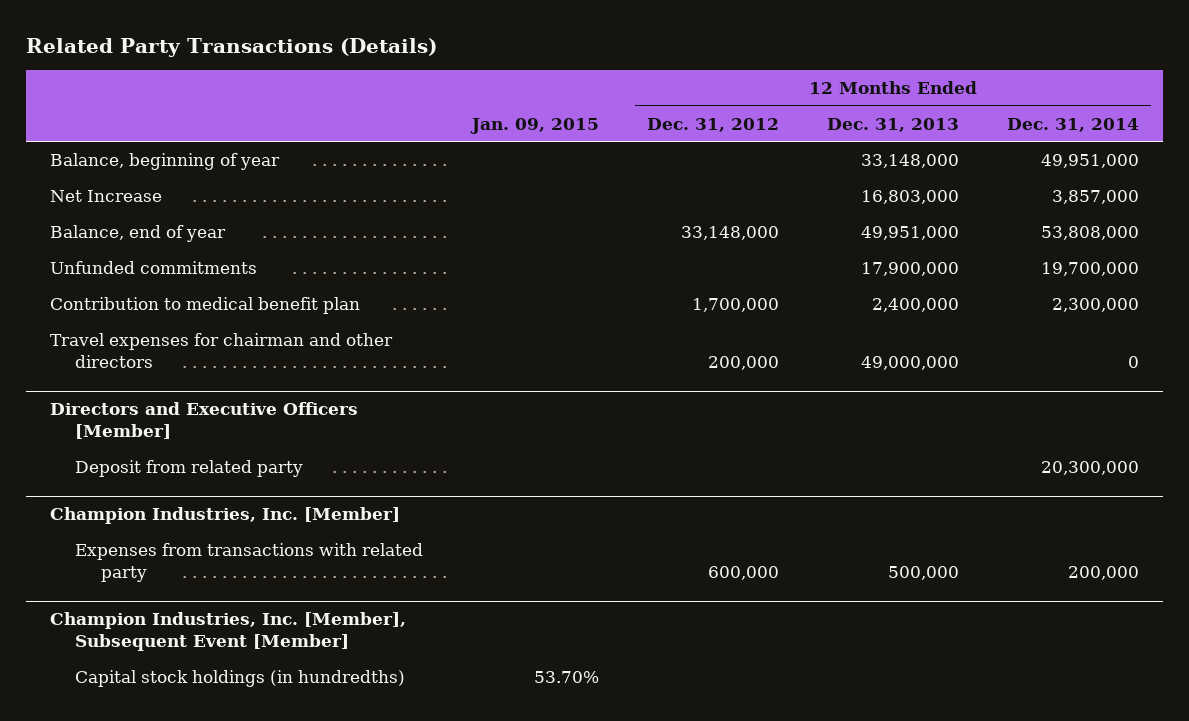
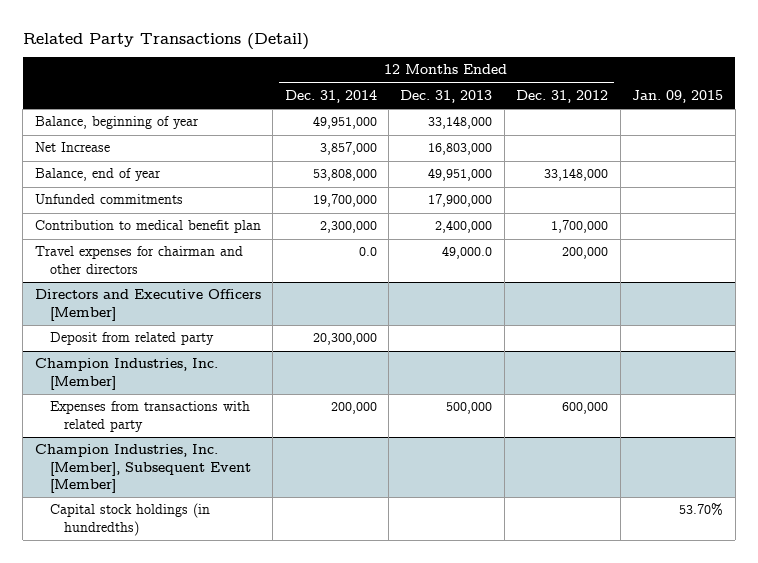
[25,37,437,57] Related Party Transactions (Details) -> [22,32,309,50] Related Party Transactions (Detail)
[860,356,959,371] 49,000,000 -> [442,246,493,260] 49,000.0
[1128,356,1140,369] 0 -> [358,247,377,257] 0.0

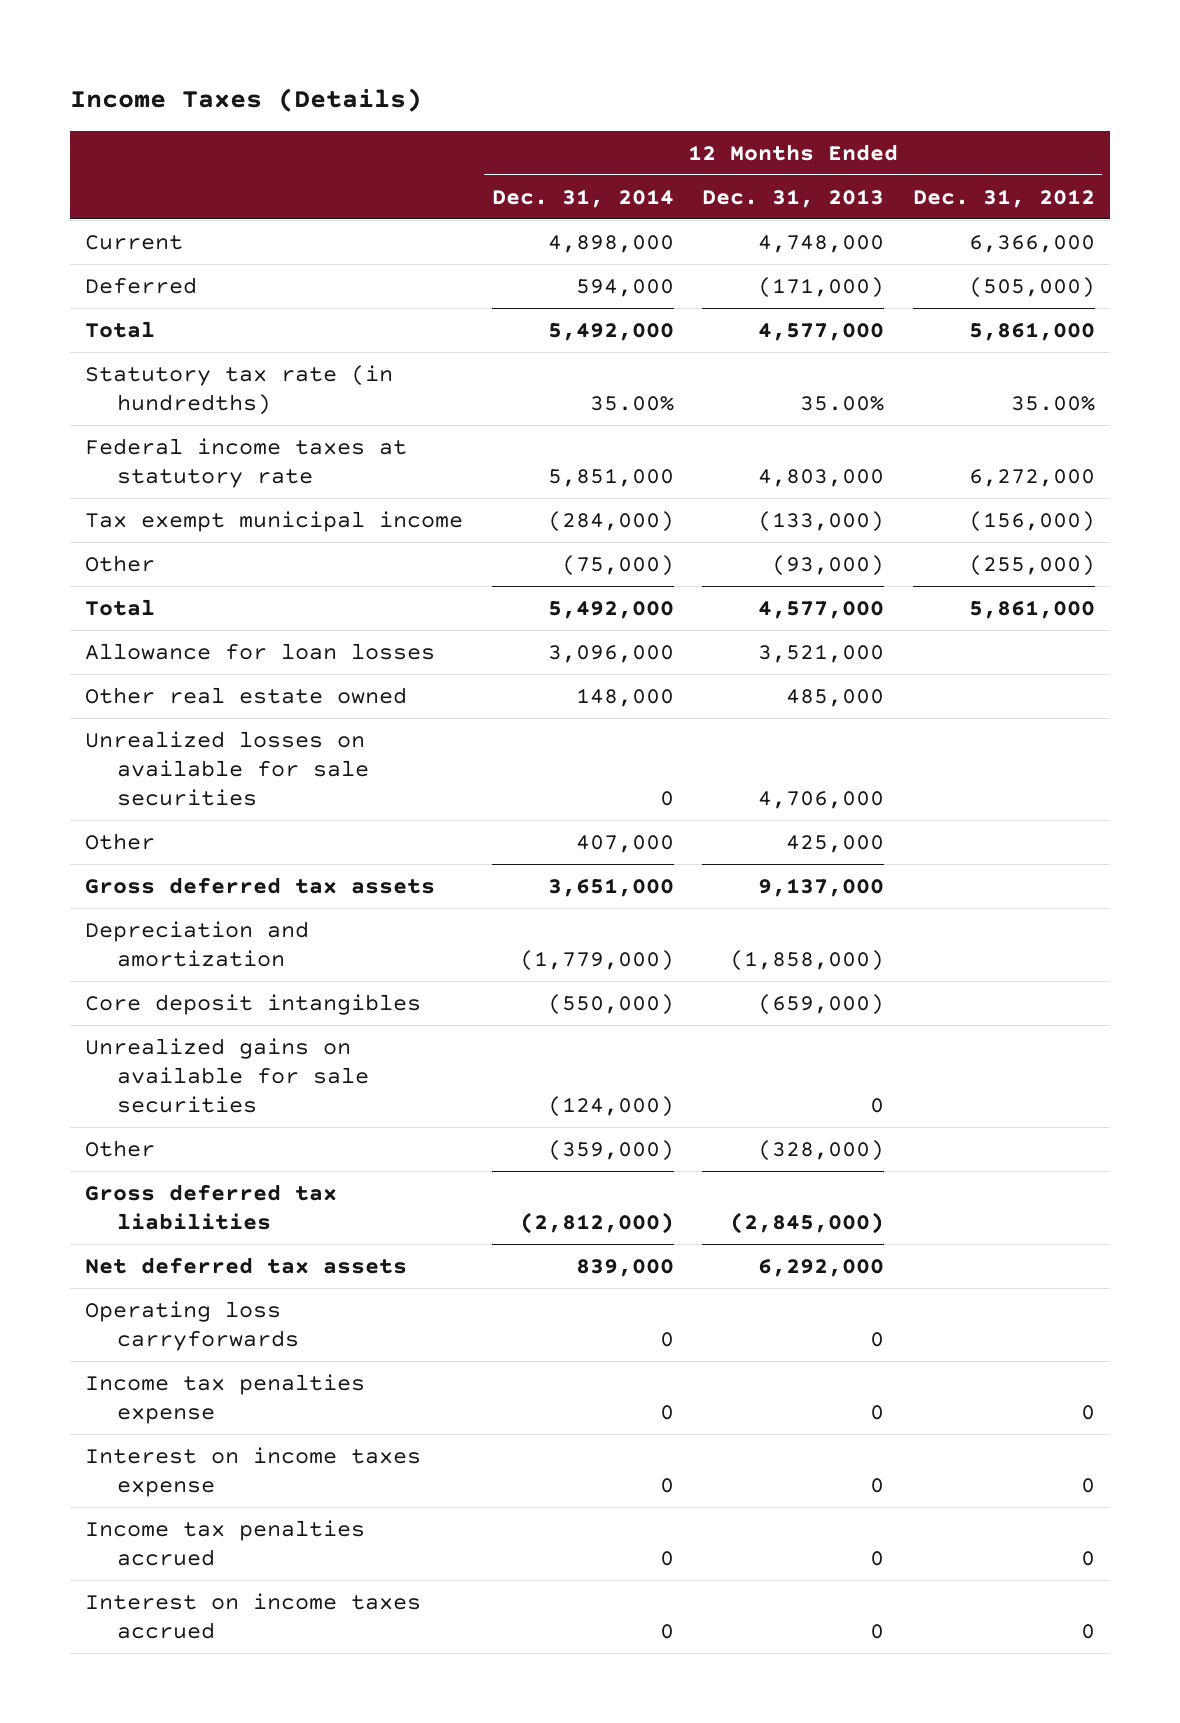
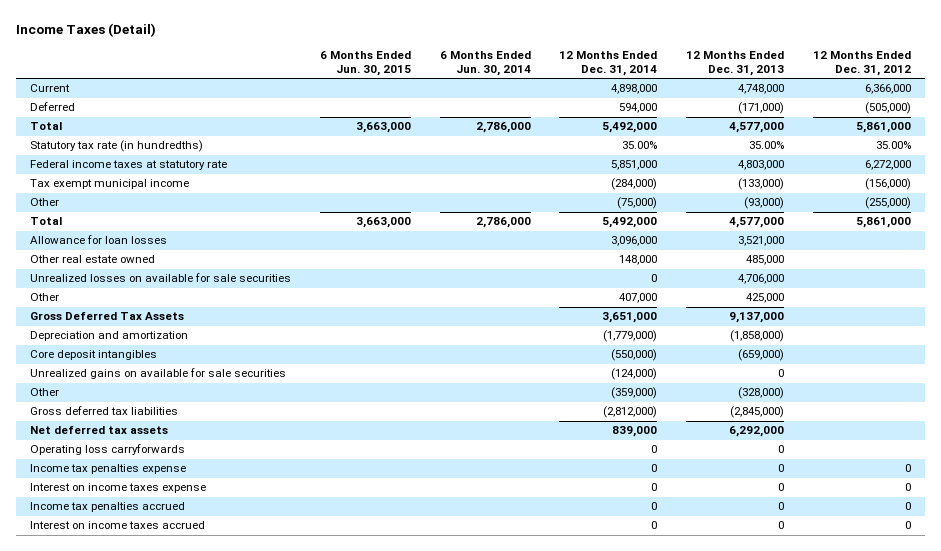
[70,88,423,113] Income Taxes (Details) -> [16,23,157,38] Income Taxes (Detail)
none -> [320,51,412,76] 6 Months Ended Jun. 30, 2015
none -> [439,51,531,76] 6 Months Ended Jun. 30, 2014
[84,876,435,894] Gross deferred tax assets -> [30,312,185,321] Gross Deferred Tax Assets

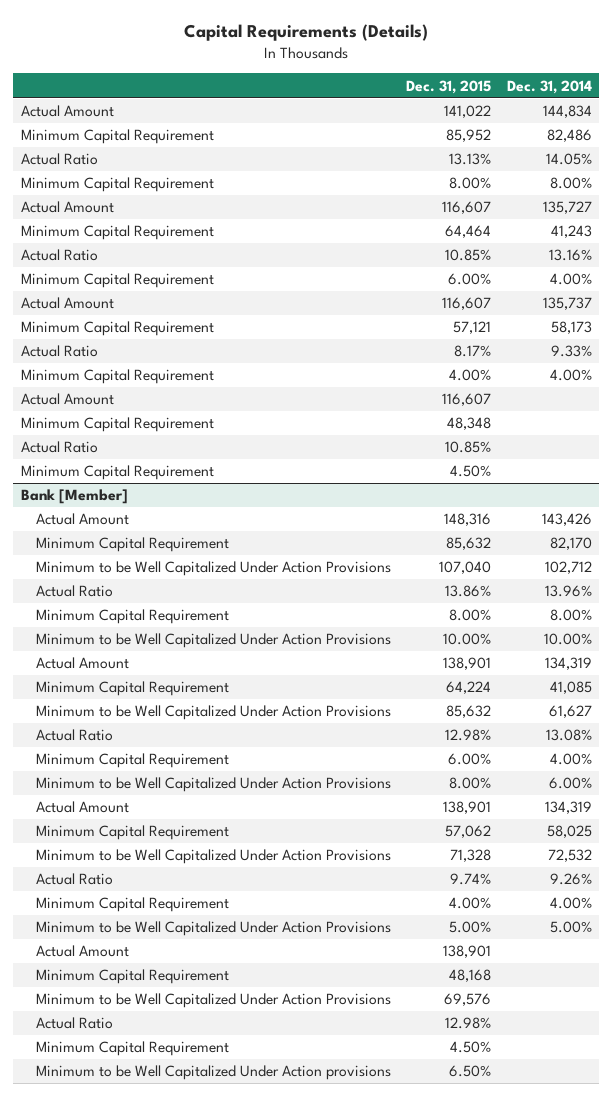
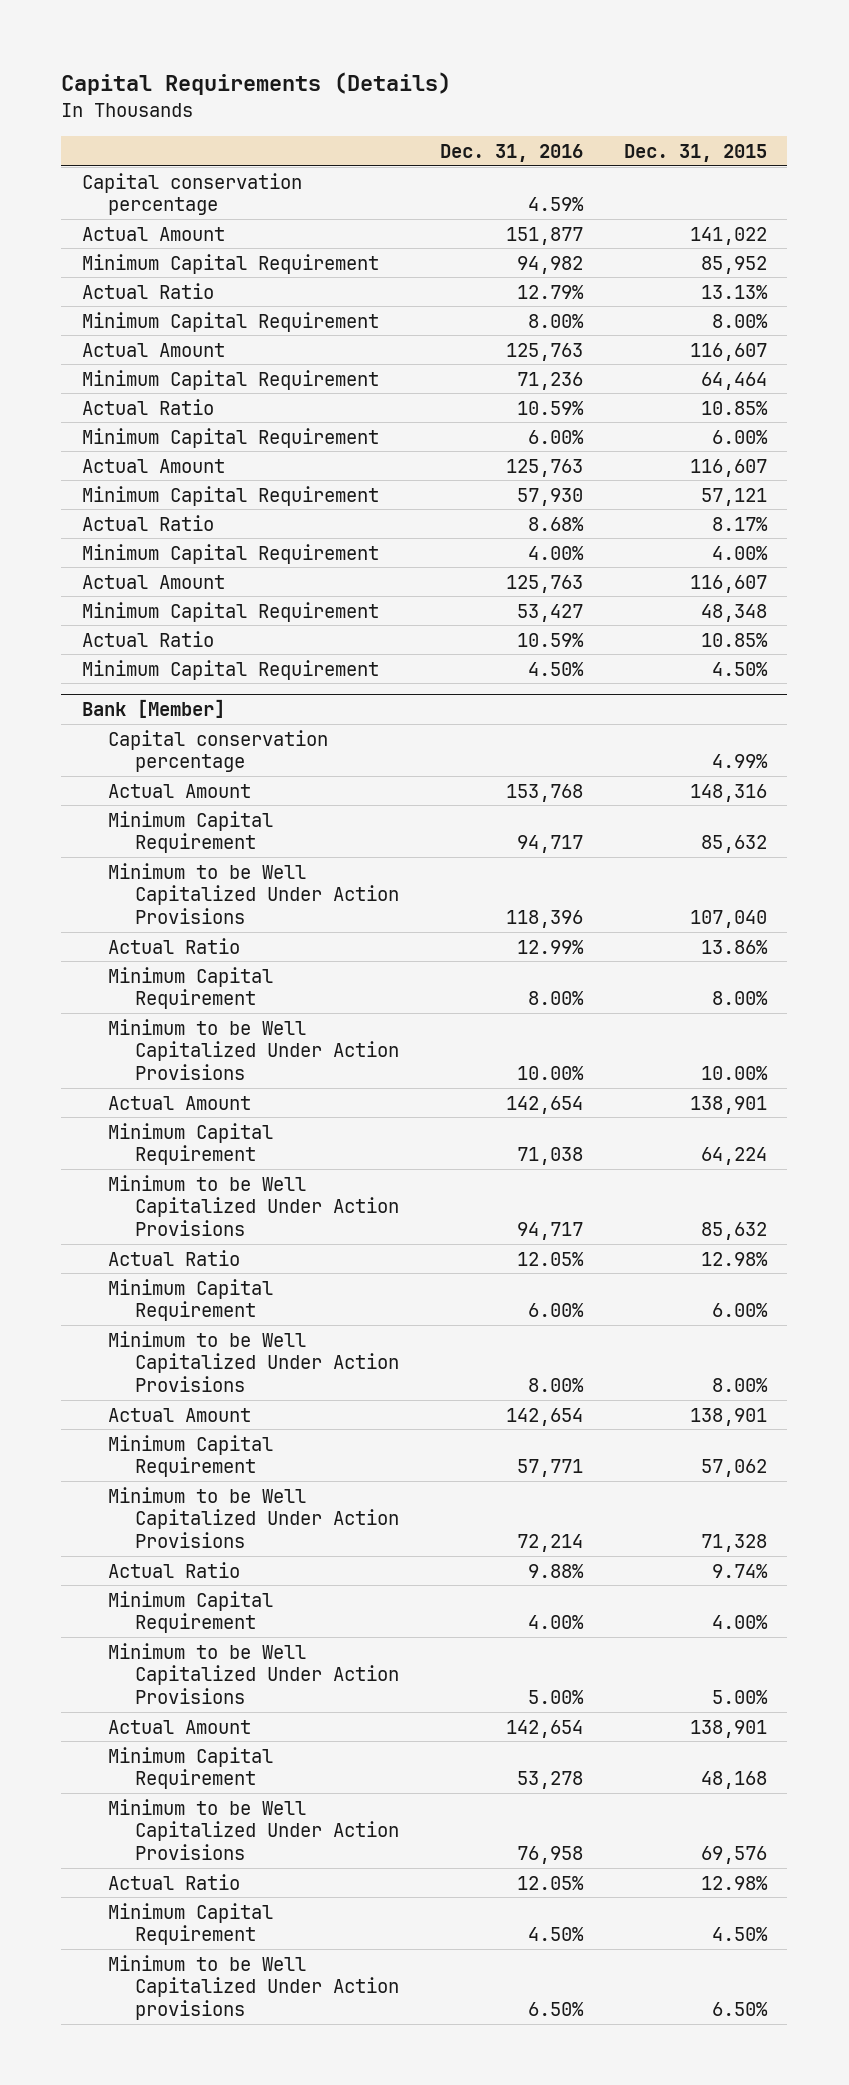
[506,79,592,94] Dec. 31, 2014 -> none
none -> [439,144,583,163] Dec. 31, 2016
none -> [81,172,302,216] Capital conservation percentage
none -> [108,729,329,773] Capital conservation percentage

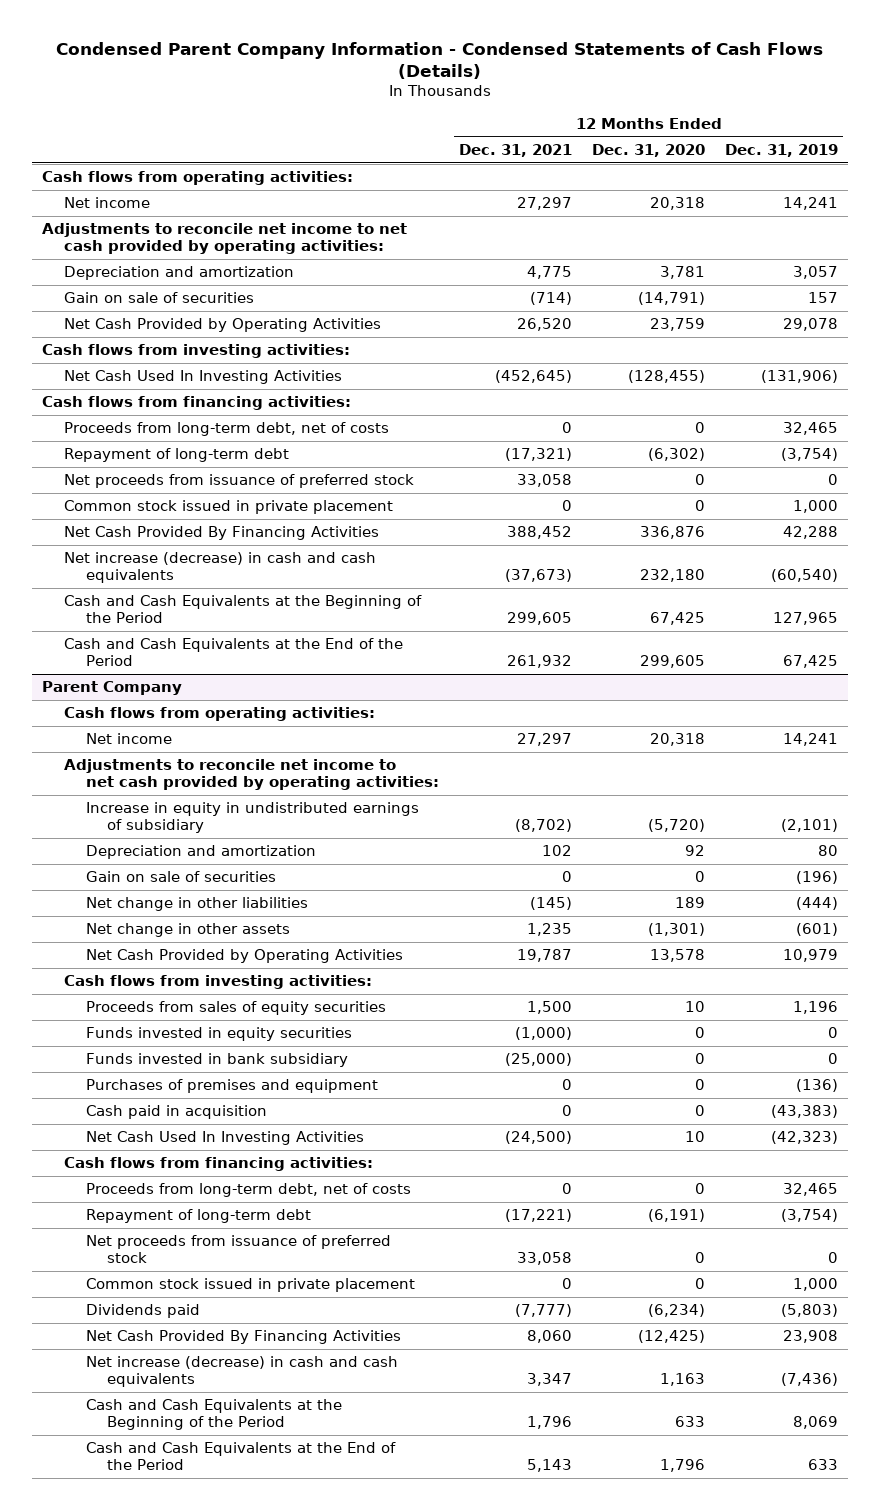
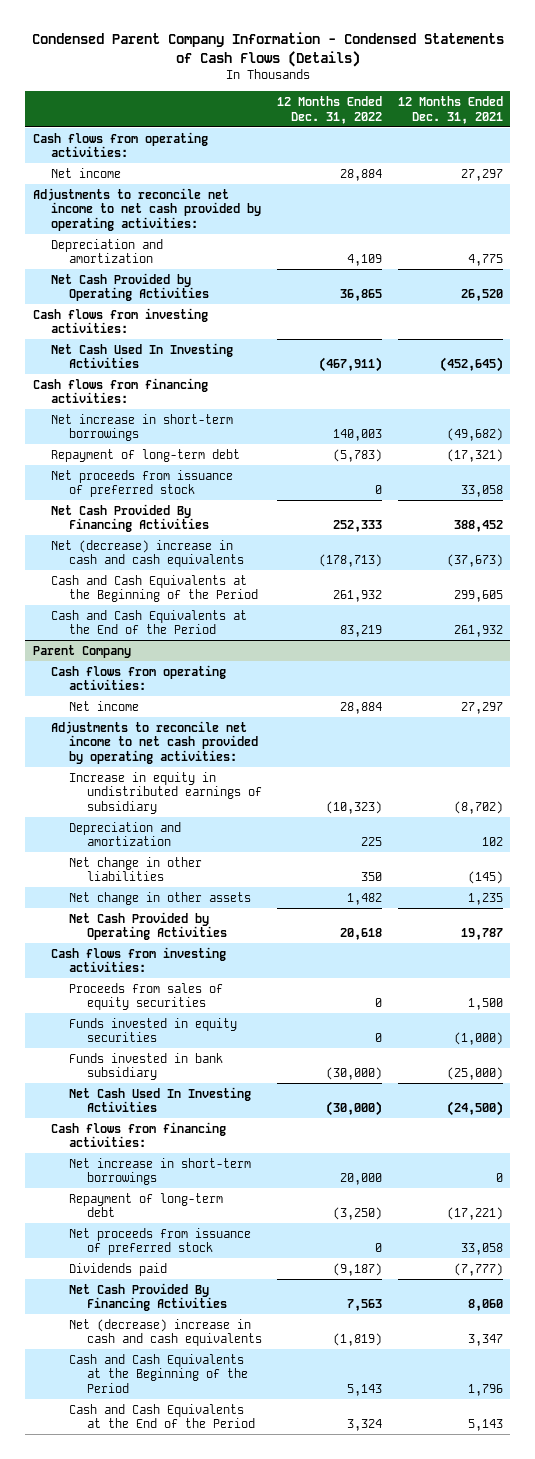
[592,144,706,158] Dec. 31, 2020 -> none
[725,144,839,158] Dec. 31, 2019 -> none
none -> [277,96,383,124] 12 Months Ended Dec. 31, 2022
[63,292,254,304] Gain on sale of securities -> none
[63,422,389,437] Proceeds from long-term debt, net of costs -> none
none -> [50,413,233,442] Net increase in short-term borrowings
[63,500,393,515] Common stock issued in private placement -> none
[63,552,376,584] Net increase (decrease) in cash and cash equivalents -> [50,539,244,568] Net (decrease) increase in cash and cash equivalents
[85,871,276,883] Gain on sale of securities -> none
[85,1079,378,1094] Purchases of premises and equipment -> none
[85,1105,267,1120] Cash paid in acquisition -> none
[85,1183,411,1198] Proceeds from long-term debt, net of costs -> none
none -> [68,1157,251,1186] Net increase in short-term borrowings
[85,1278,415,1293] Common stock issued in private placement -> none
[85,1356,398,1388] Net increase (decrease) in cash and cash equivalents -> [68,1318,262,1347] Net (decrease) increase in cash and cash equivalents

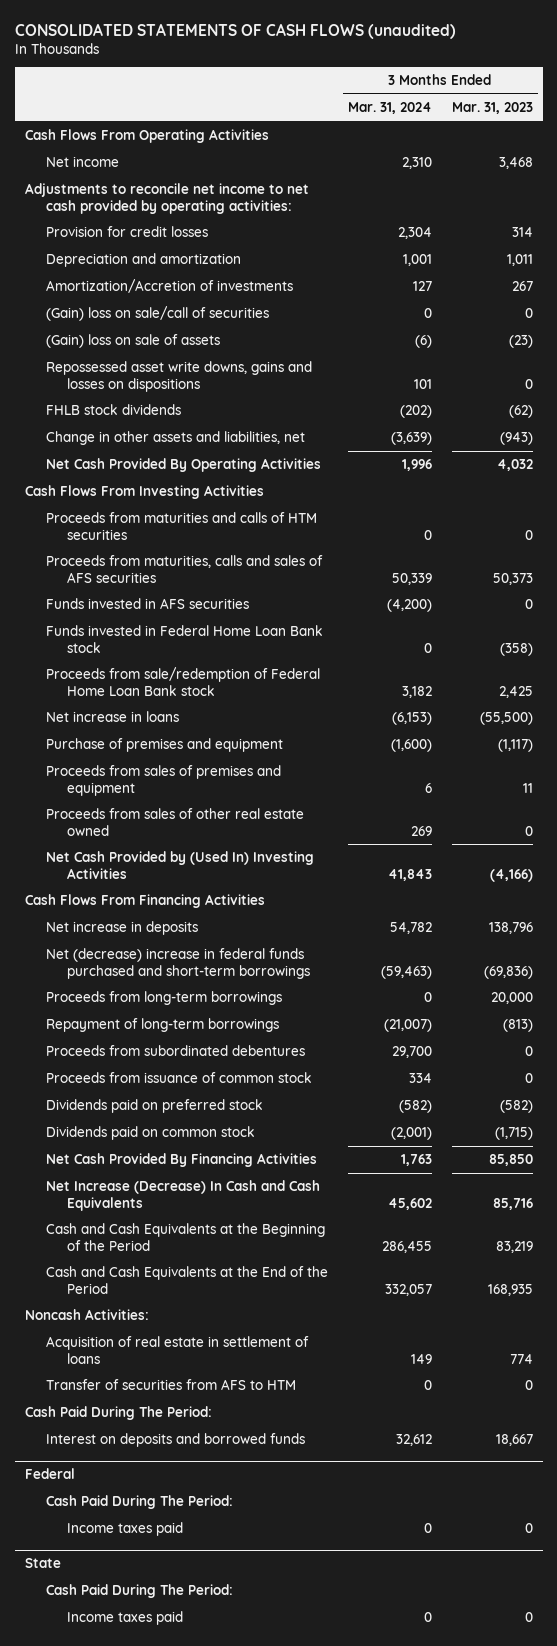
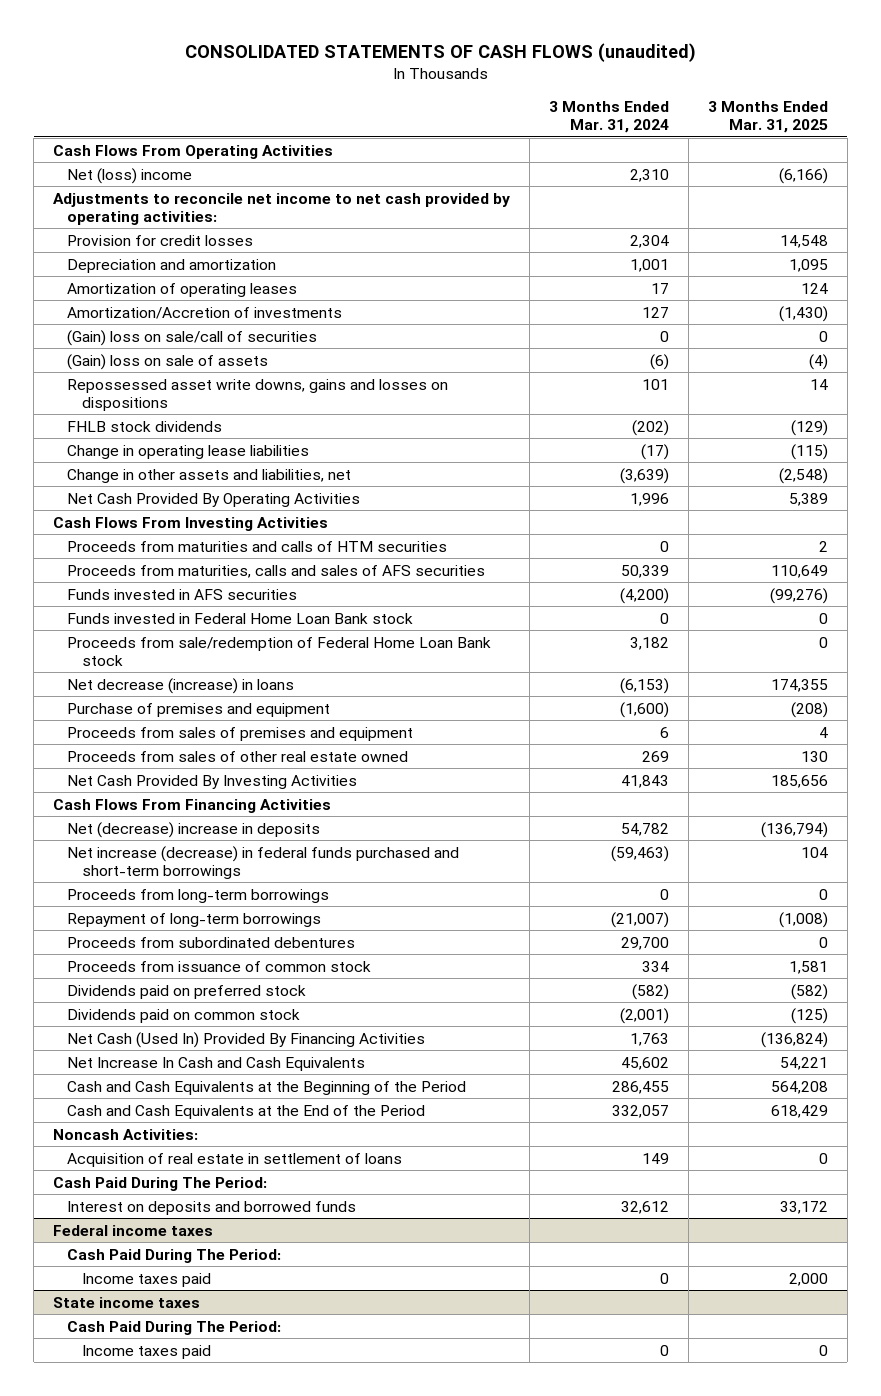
[451,102,533,115] Mar. 31, 2023 -> none
none -> [707,101,828,134] 3 Months Ended Mar. 31, 2025
[45,156,119,168] Net income -> [67,167,193,184] Net (loss) income
none -> [67,282,298,297] Amortization of operating leases
none -> [67,444,310,459] Change in operating lease liabilities
[45,711,179,723] Net increase in loans -> [67,677,295,694] Net decrease (increase) in loans
[45,851,314,879] Net Cash Provided by (Used In) Investing Activities -> [67,774,358,789] Net Cash Provided By Investing Activities
[45,921,198,936] Net increase in deposits -> [67,821,321,838] Net (decrease) increase in deposits
[45,948,310,979] Net (decrease) increase in federal funds purchased and short-term borrowings -> [67,845,460,879] Net increase (decrease) in federal funds purchased and short-term borrowings
[45,1153,317,1168] Net Cash Provided By Financing Activities -> [67,1031,426,1048] Net Cash (Used In) Provided By Financing Activities
[45,1180,320,1211] Net Increase (Decrease) In Cash and Cash Equivalents -> [67,1056,366,1071] Net Increase In Cash and Cash Equivalents
[45,1379,296,1391] Transfer of securities from AFS to HTM -> none
[24,1468,75,1480] Federal -> [53,1224,214,1236] Federal income taxes
[24,1558,61,1569] State -> [53,1296,201,1308] State income taxes

